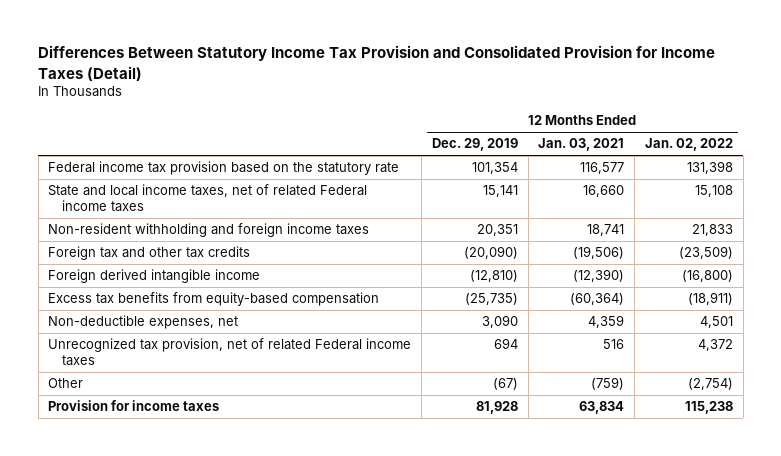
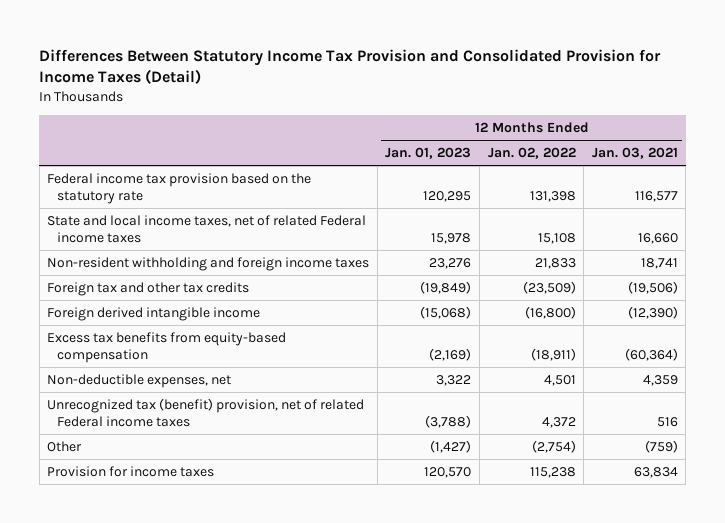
[431,138,518,152] Dec. 29, 2019 -> none
none -> [385,147,472,160] Jan. 01, 2023
[48,338,412,367] Unrecognized tax provision, net of related Federal income taxes -> [47,397,365,427] Unrecognized tax (benefit) provision, net of related Federal income taxes

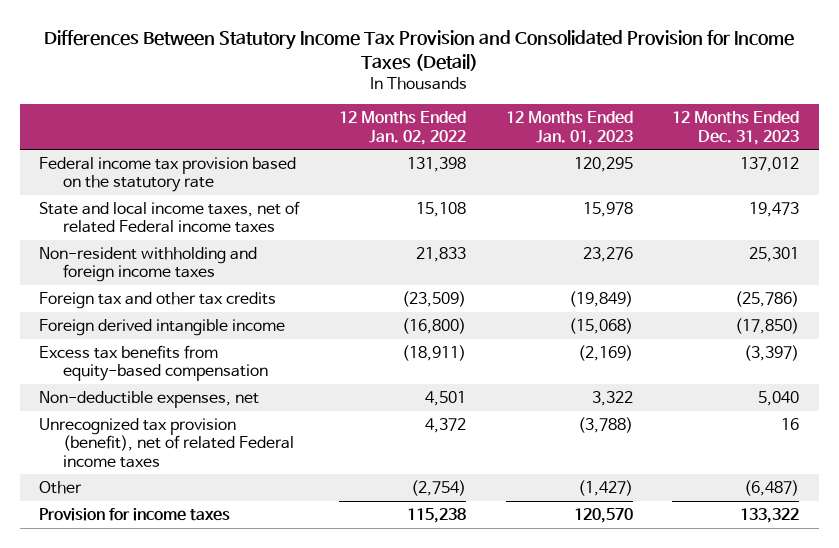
[591,147,678,160] Jan. 03, 2021 -> none
none -> [672,111,800,145] 12 Months Ended Dec. 31, 2023
[47,397,365,427] Unrecognized tax (benefit) provision, net of related Federal income taxes -> [39,417,294,468] Unrecognized tax provision (benefit), net of related Federal income taxes

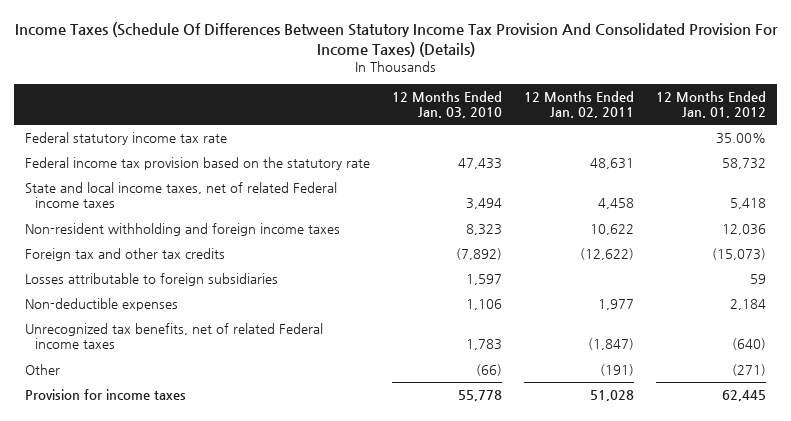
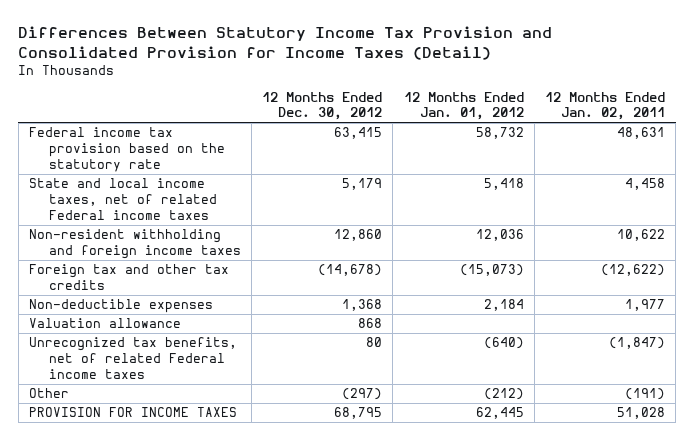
[14,22,778,57] Income Taxes (Schedule Of Differences Between Statutory Income Tax Provision And Consolidated Provision For Income Taxes) (Details) -> [18,26,553,60] Differences Between Statutory Income Tax Provision and Consolidated Provision for Income Taxes (Detail)
[392,90,503,119] 12 Months Ended Jan. 03, 2010 -> none
none -> [262,91,383,121] 12 Months Ended Dec. 30, 2012
[25,132,228,146] Federal statutory income tax rate -> none
[25,273,279,287] Losses attributable to foreign subsidiaries -> none
none -> [29,318,182,329] Valuation allowance
[732,364,767,377] (271) -> [483,388,524,401] (212)
[25,389,187,401] Provision for income taxes -> [29,407,238,418] PROVISION FOR INCOME TAXES

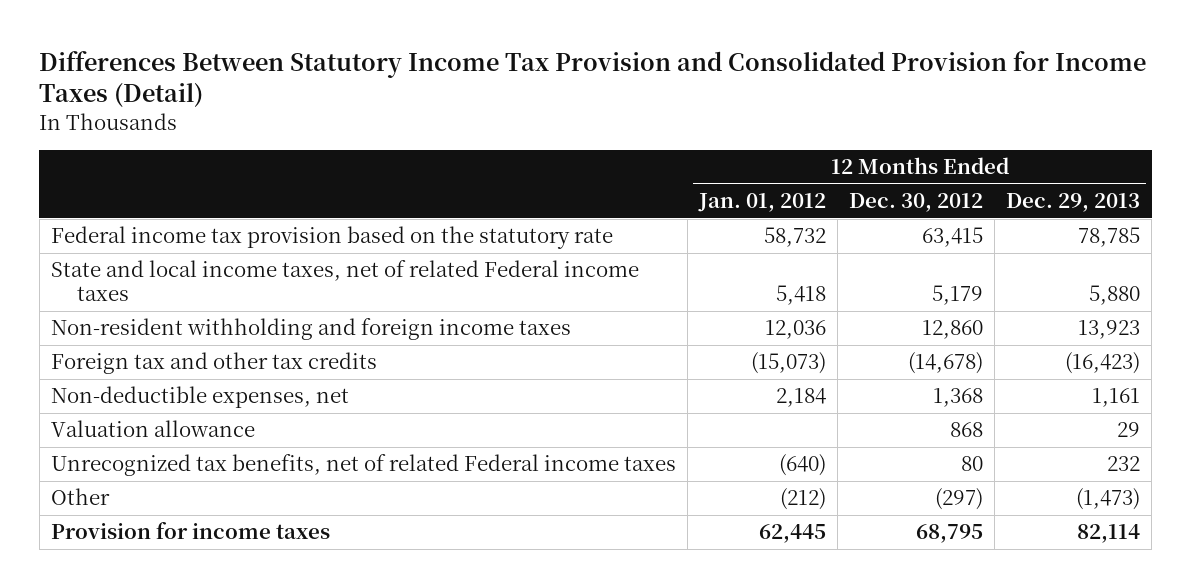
[545,91,666,121] 12 Months Ended Jan. 02, 2011 -> none
none -> [1006,193,1141,213] Dec. 29, 2013
[29,299,214,314] Non-deductible expenses -> [50,386,349,409] Non-deductible expenses, net
[29,407,238,418] PROVISION FOR INCOME TAXES -> [50,522,330,540] Provision for income taxes

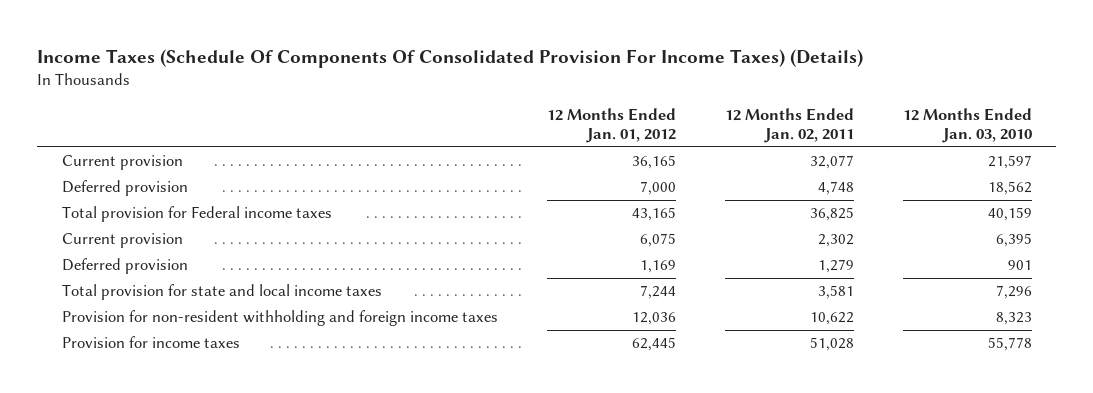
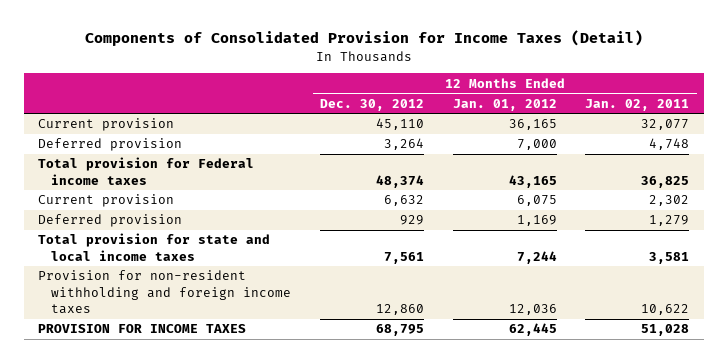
[36,48,863,68] Income Taxes (Schedule Of Components Of Consolidated Provision For Income Taxes) (Details) -> [84,30,643,47] Components of Consolidated Provision for Income Taxes (Detail)
[902,107,1032,144] 12 Months Ended Jan. 03, 2010 -> none
none -> [319,98,424,111] Dec. 30, 2012
[61,336,240,349] Provision for income taxes -> [38,324,247,334] PROVISION FOR INCOME TAXES

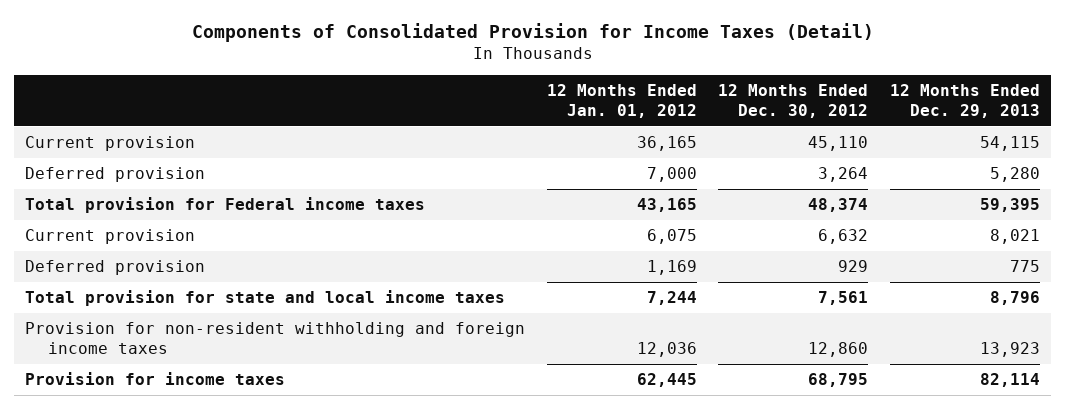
[585,98,690,111] Jan. 02, 2011 -> none
none -> [890,84,1041,118] 12 Months Ended Dec. 29, 2013
[38,324,247,334] PROVISION FOR INCOME TAXES -> [24,372,285,386] Provision for income taxes

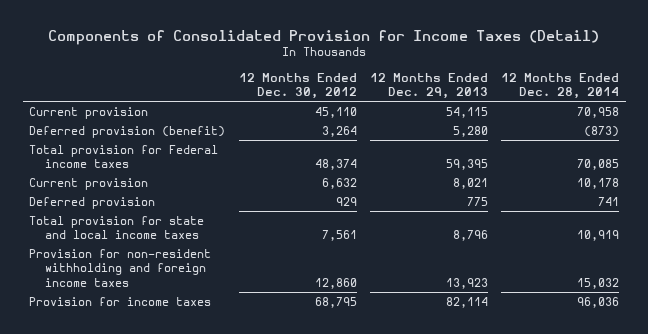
[546,84,697,118] 12 Months Ended Jan. 01, 2012 -> none
none -> [501,72,620,100] 12 Months Ended Dec. 28, 2014
[24,167,205,183] Deferred provision -> [29,125,226,138] Deferred provision (benefit)

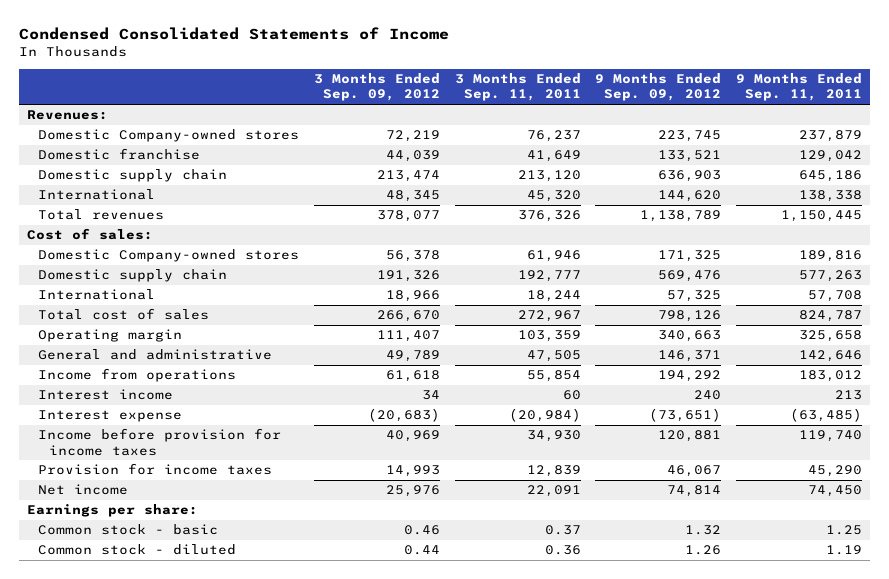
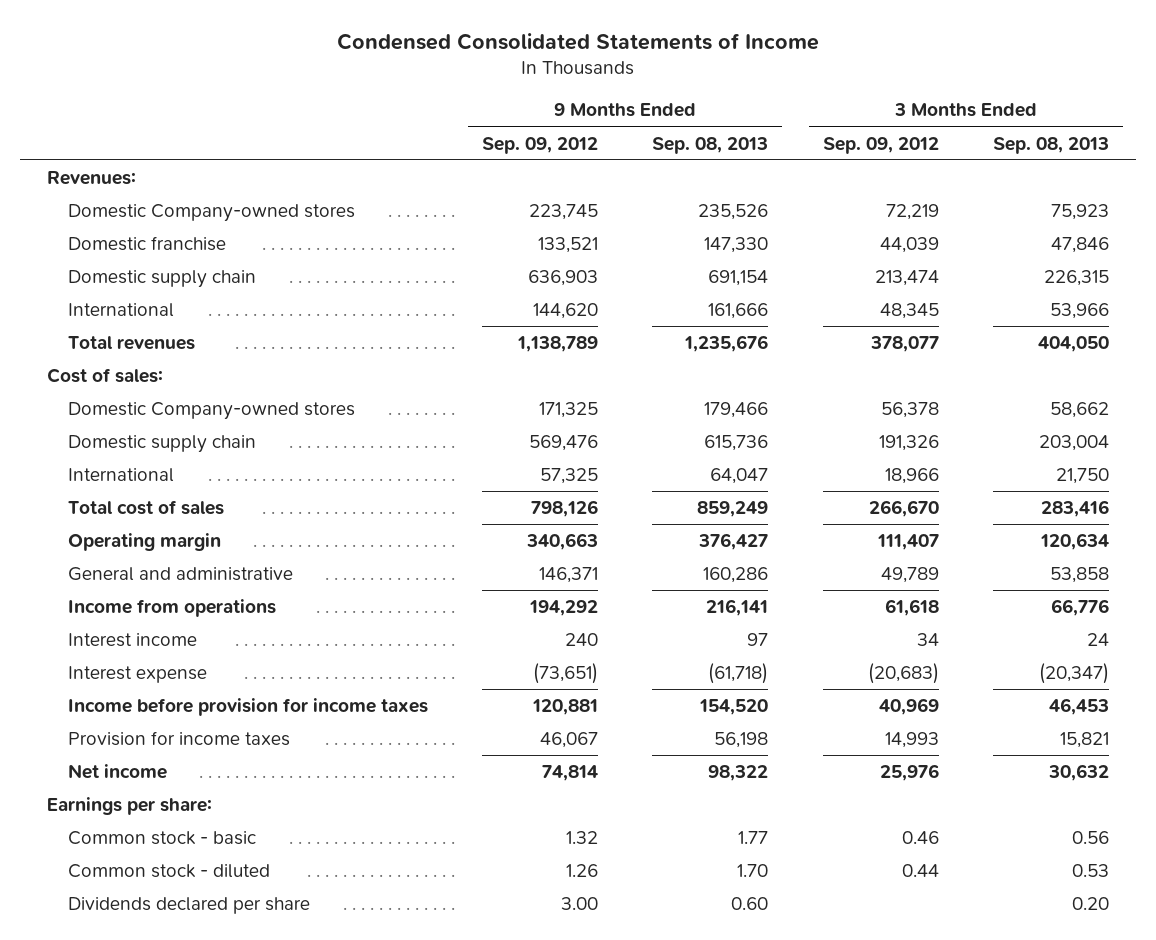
[454,73,581,102] 3 Months Ended Sep. 11, 2011 -> none
[736,73,863,102] 9 Months Ended Sep. 11, 2011 -> none
none -> [652,136,769,154] Sep. 08, 2013
none -> [993,136,1110,154] Sep. 08, 2013
none -> [67,897,310,915] Dividends declared per share

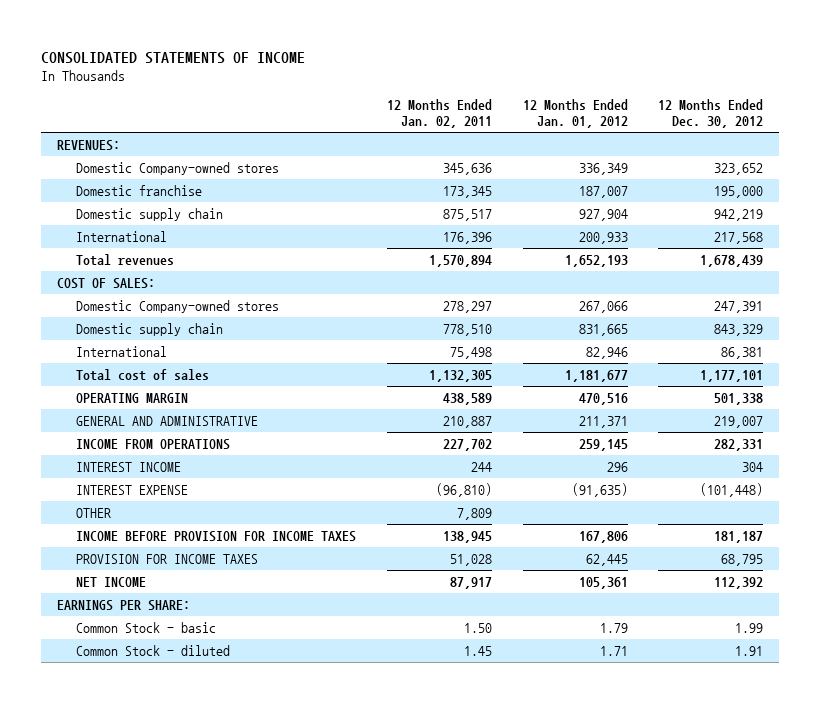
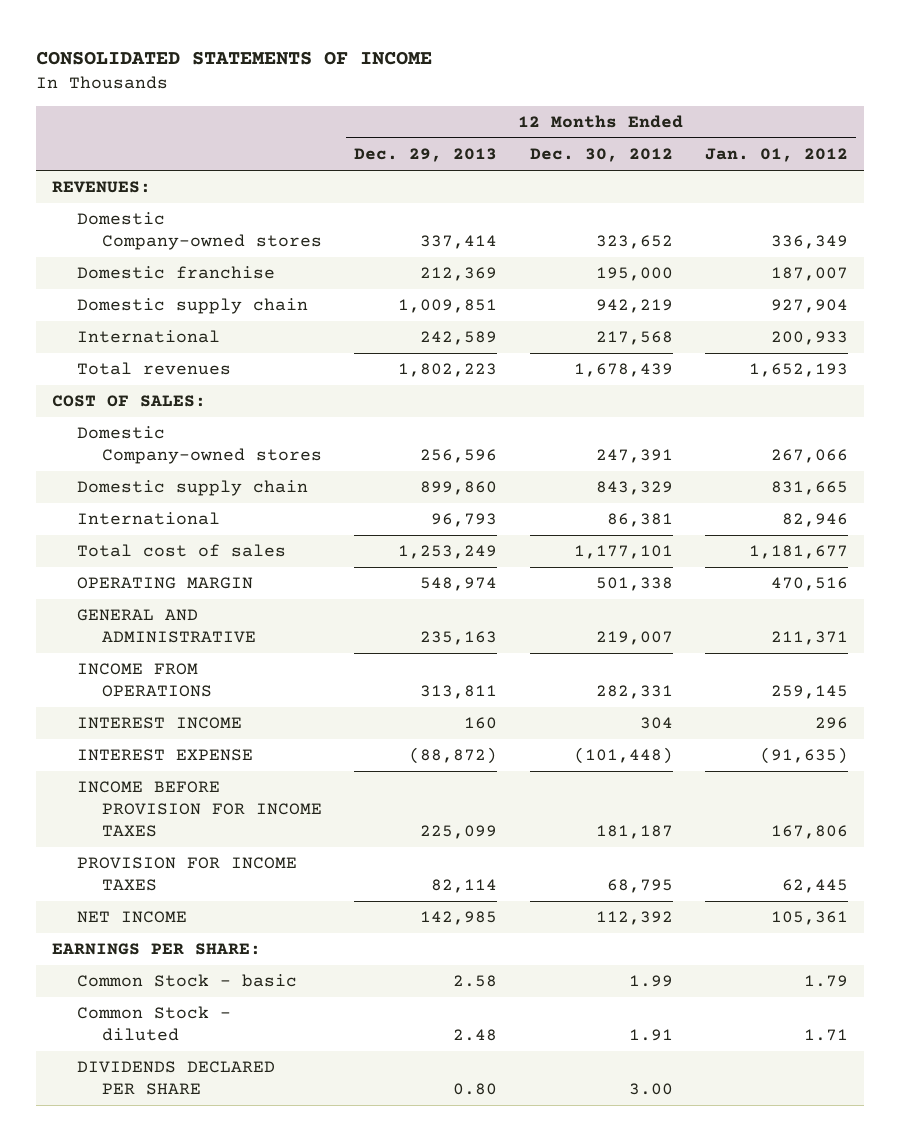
[386,99,492,129] 12 Months Ended Jan. 02, 2011 -> none
none -> [354,148,498,163] Dec. 29, 2013
[76,507,112,518] OTHER -> none
none -> [76,1061,275,1096] DIVIDENDS DECLARED PER SHARE

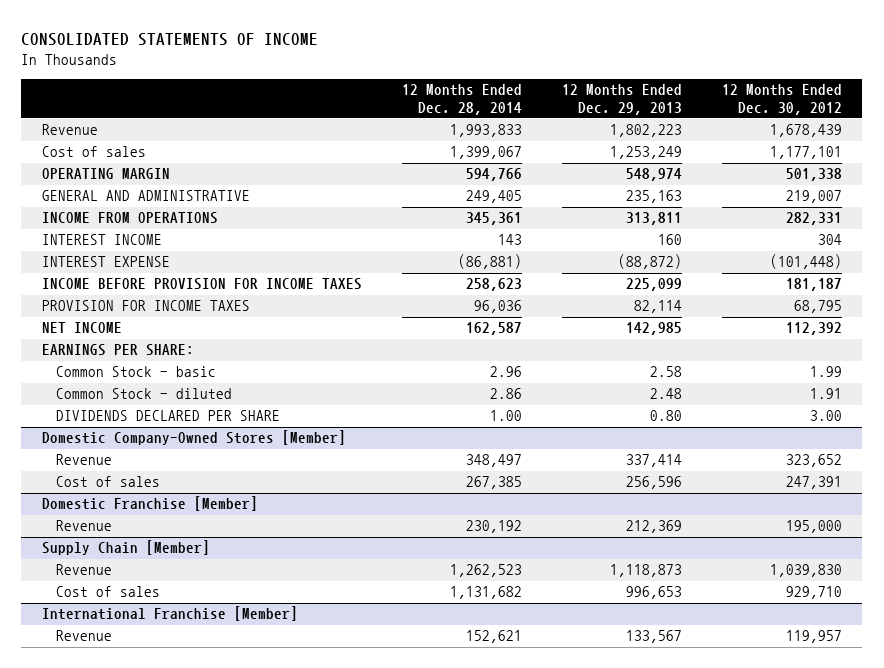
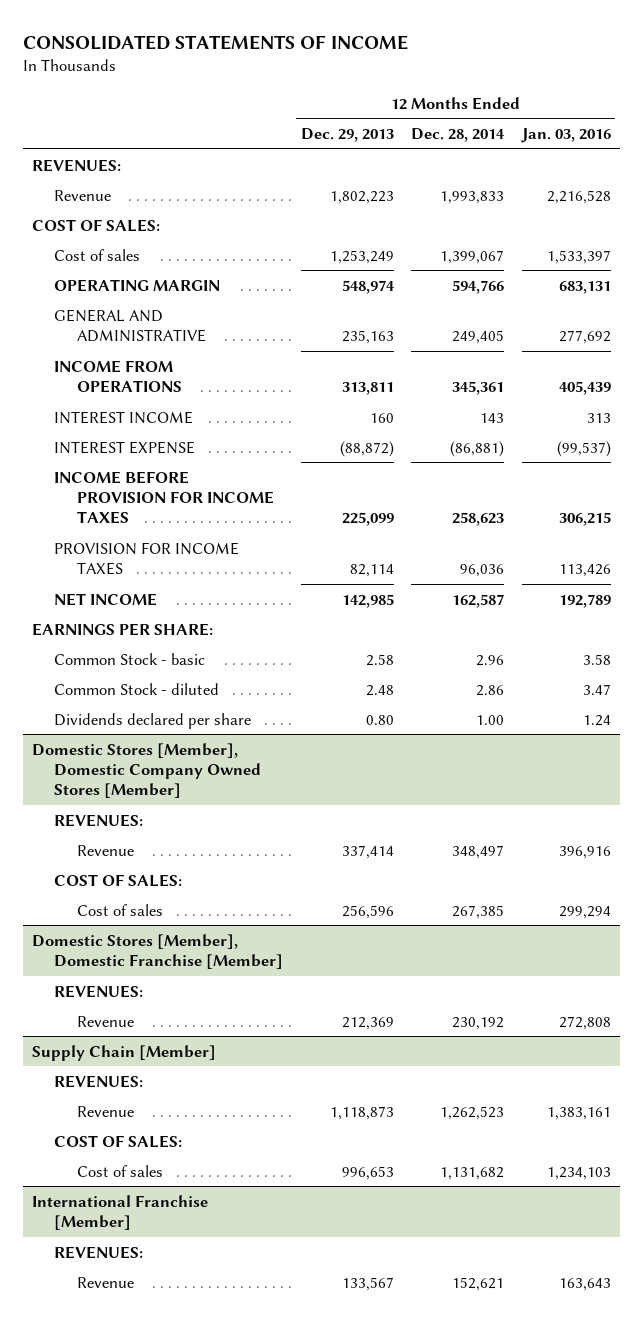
[722,84,843,115] 12 Months Ended Dec. 30, 2012 -> none
none -> [520,127,611,143] Jan. 03, 2016
none -> [31,158,121,172] REVENUES:
none -> [31,218,160,232] COST OF SALES:
[56,410,281,422] DIVIDENDS DECLARED PER SHARE -> [54,712,252,729] Dividends declared per share
[41,430,346,446] Domestic Company-Owned Stores [Member] -> [31,742,262,799] Domestic Stores [Member], Domestic Company Owned Stores [Member]
none -> [54,813,144,827] REVENUES:
none -> [54,873,183,887] COST OF SALES:
[41,496,258,512] Domestic Franchise [Member] -> [31,933,284,969] Domestic Stores [Member], Domestic Franchise [Member]
none -> [54,984,144,998] REVENUES:
none -> [54,1074,144,1088] REVENUES:
none -> [54,1134,183,1148] COST OF SALES:
none -> [54,1245,144,1259] REVENUES:

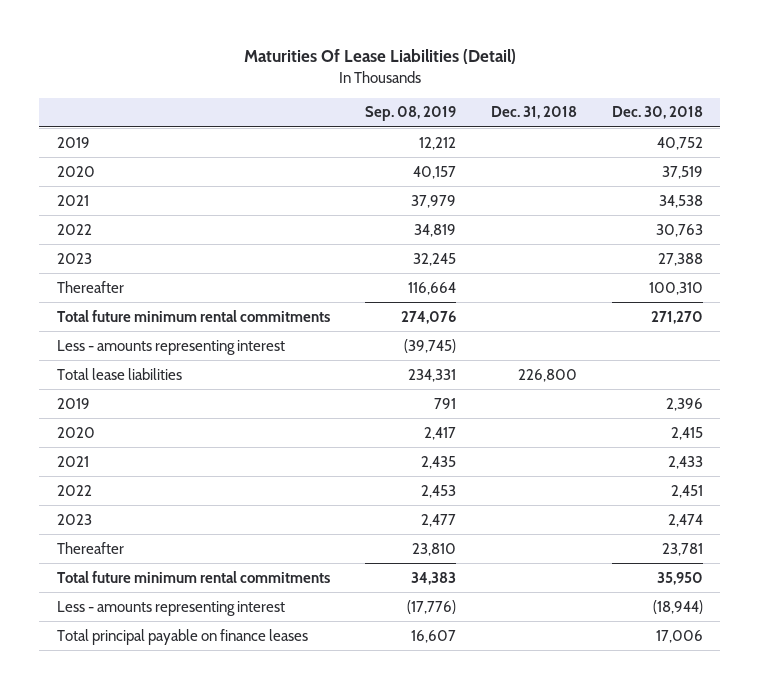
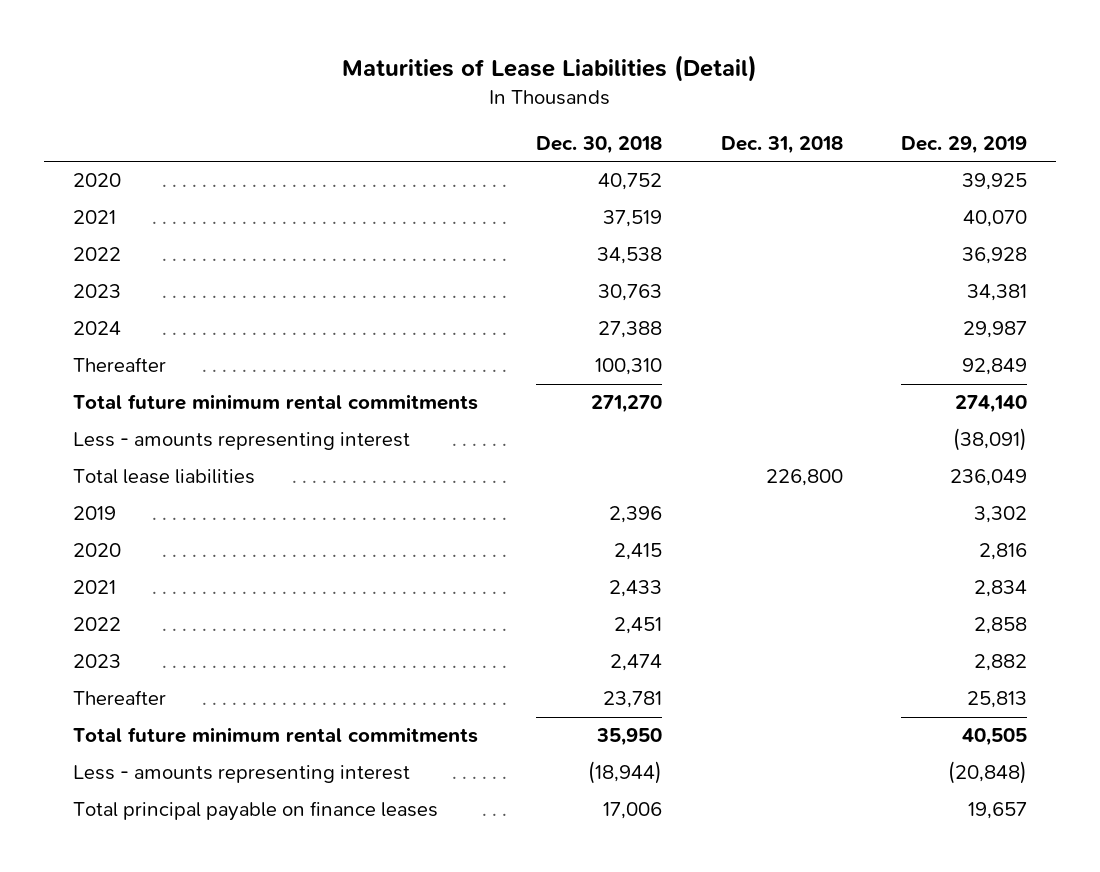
[243,49,516,65] Maturities Of Lease Liabilities (Detail) -> [342,55,758,83] Maturities of Lease Liabilities (Detail)
[364,106,456,122] Sep. 08, 2019 -> none
none -> [900,136,1027,155] Dec. 29, 2019
[56,136,90,148] 2019 -> none
[661,165,703,179] 37,519 -> [598,173,663,191] 40,752
[658,194,703,208] 34,538 -> [603,210,663,228] 37,519
[655,223,703,237] 30,763 -> [597,247,663,265] 34,538
[657,252,703,266] 27,388 -> [598,284,663,302] 30,763
none -> [73,321,122,336] 2024

